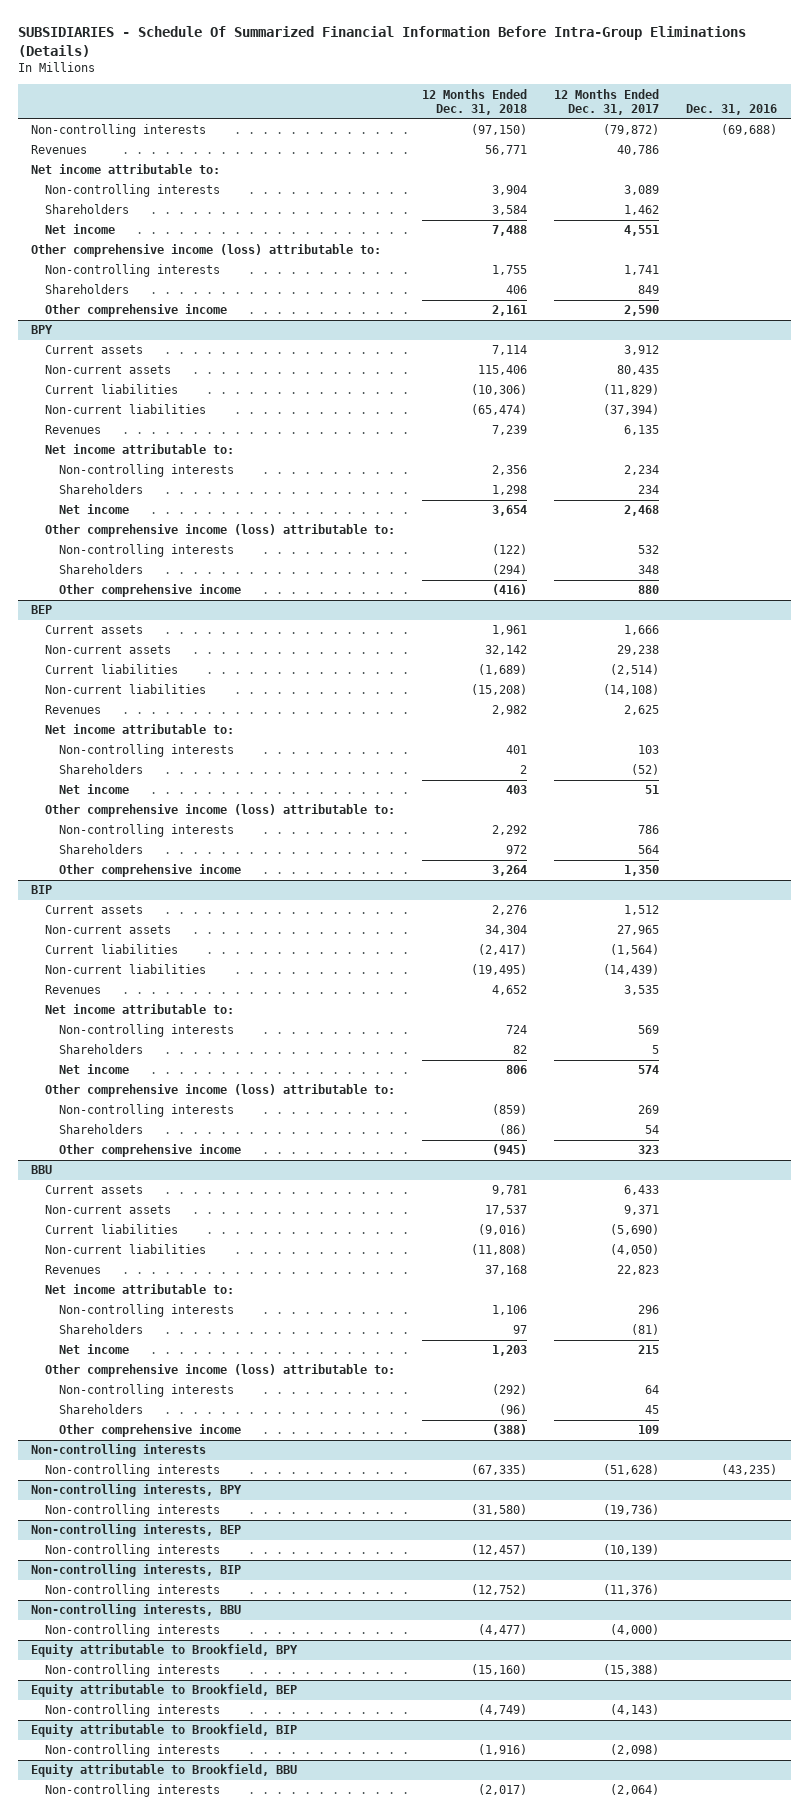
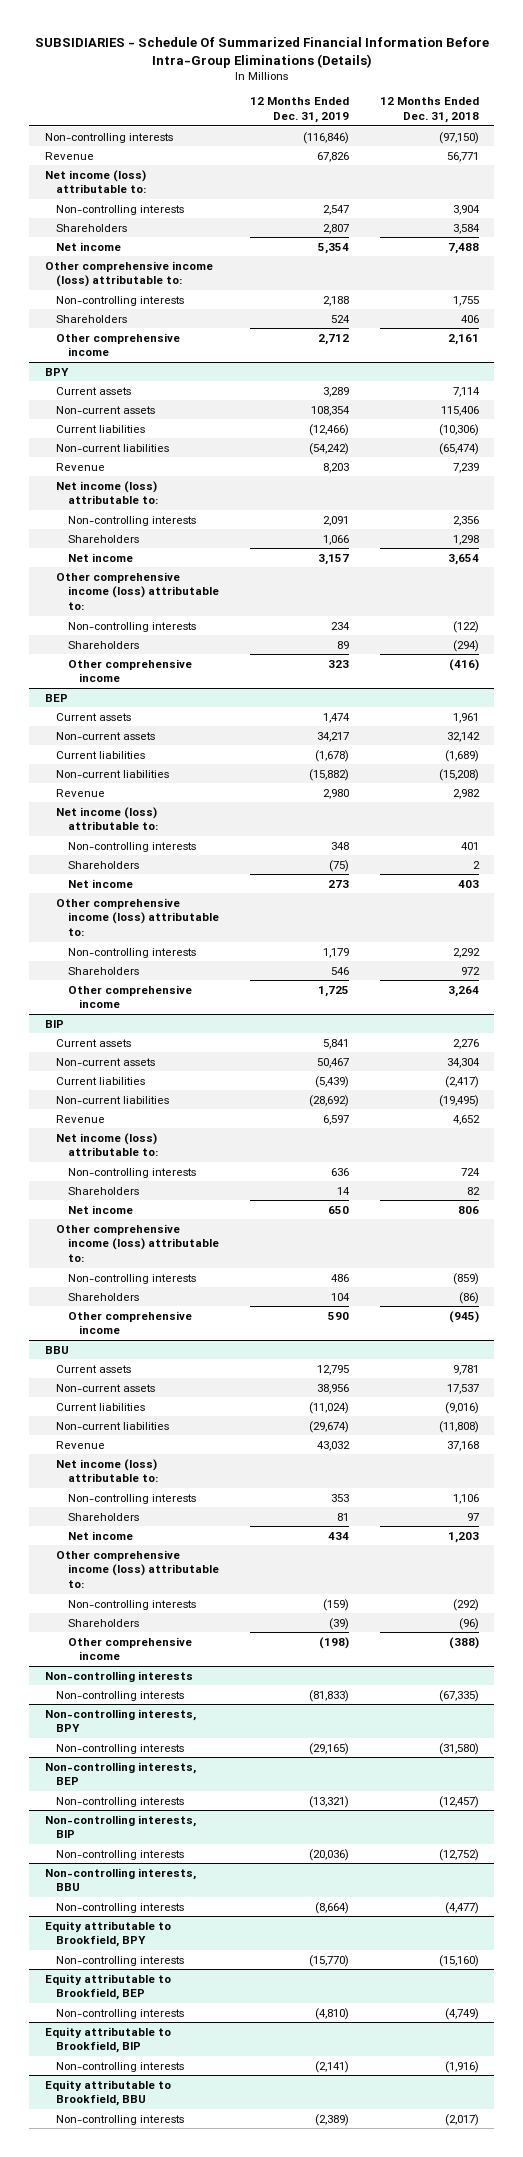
[554,88,660,116] 12 Months Ended Dec. 31, 2017 -> none
[686,104,778,116] Dec. 31, 2016 -> none
none -> [249,97,349,124] 12 Months Ended Dec. 31, 2019
[31,145,88,155] Revenues -> [44,151,94,160] Revenue
[31,164,221,175] Net income attributable to: -> [44,169,147,194] Net income (loss) attributable to:
[45,425,102,435] Revenues -> [56,462,106,471] Revenue
[45,444,235,455] Net income attributable to: -> [56,480,158,505] Net income (loss) attributable to:
[45,705,102,715] Revenues -> [56,788,106,797] Revenue
[45,724,235,735] Net income attributable to: -> [56,806,158,831] Net income (loss) attributable to:
[45,985,102,995] Revenues -> [56,1114,106,1123] Revenue
[45,1004,235,1015] Net income attributable to: -> [56,1132,158,1157] Net income (loss) attributable to:
[45,1265,102,1275] Revenues -> [56,1440,106,1449] Revenue
[45,1284,235,1295] Net income attributable to: -> [56,1458,158,1483] Net income (loss) attributable to:

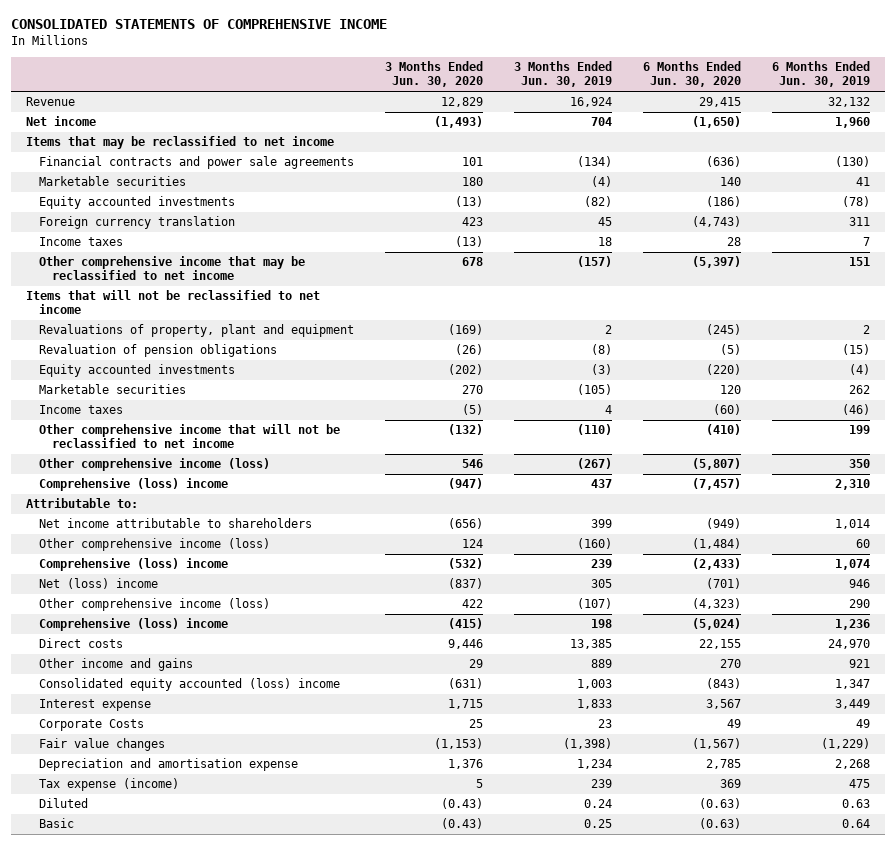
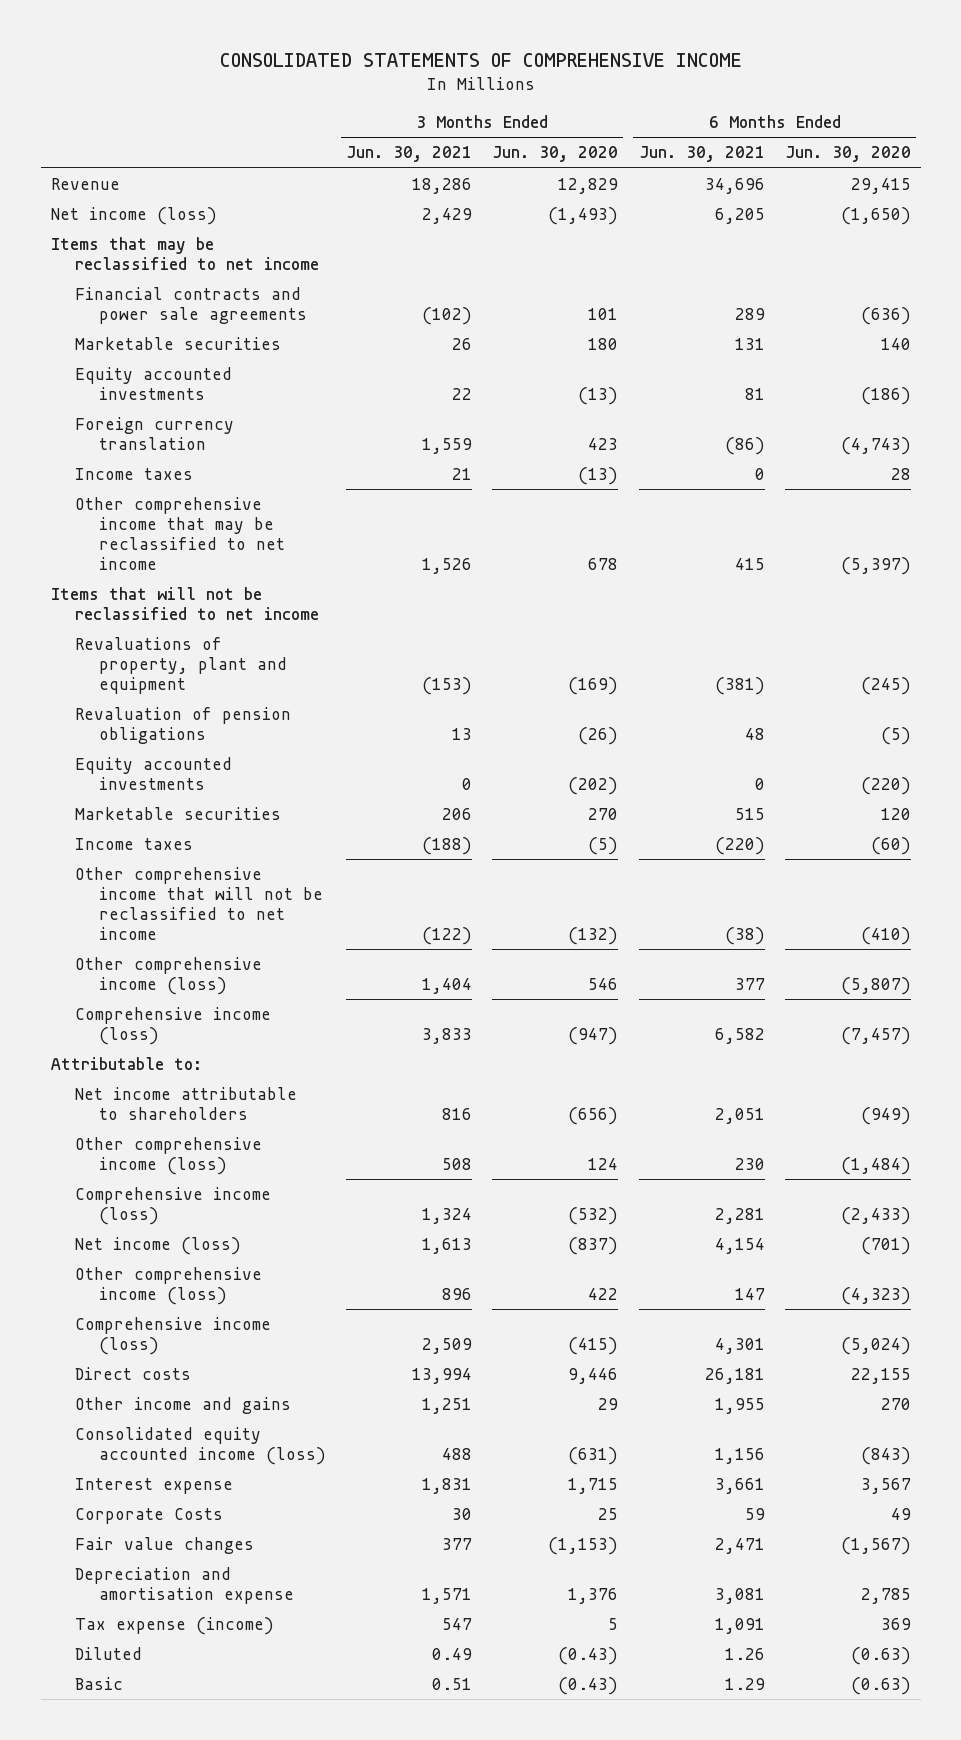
[513,61,612,88] 3 Months Ended Jun. 30, 2019 -> none
[771,61,870,88] 6 Months Ended Jun. 30, 2019 -> none
none -> [346,146,473,163] Jun. 30, 2021
none -> [638,146,765,163] Jun. 30, 2021
[26,116,97,127] Net income -> [50,206,217,225] Net income (loss)
[39,478,229,492] Comprehensive (loss) income -> [74,1006,271,1045] Comprehensive income (loss)
[39,558,229,572] Comprehensive (loss) income -> [74,1186,271,1225] Comprehensive income (loss)
[39,578,159,590] Net (loss) income -> [74,1236,241,1255] Net income (loss)
[39,618,229,632] Comprehensive (loss) income -> [74,1316,271,1355] Comprehensive income (loss)
[39,678,341,692] Consolidated equity accounted (loss) income -> [74,1426,327,1465] Consolidated equity accounted income (loss)

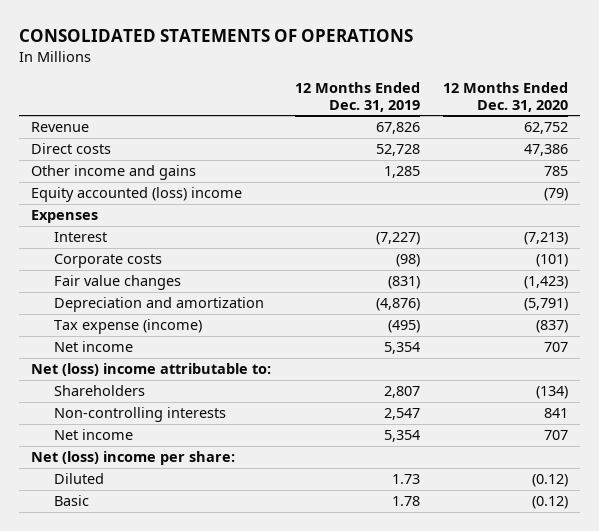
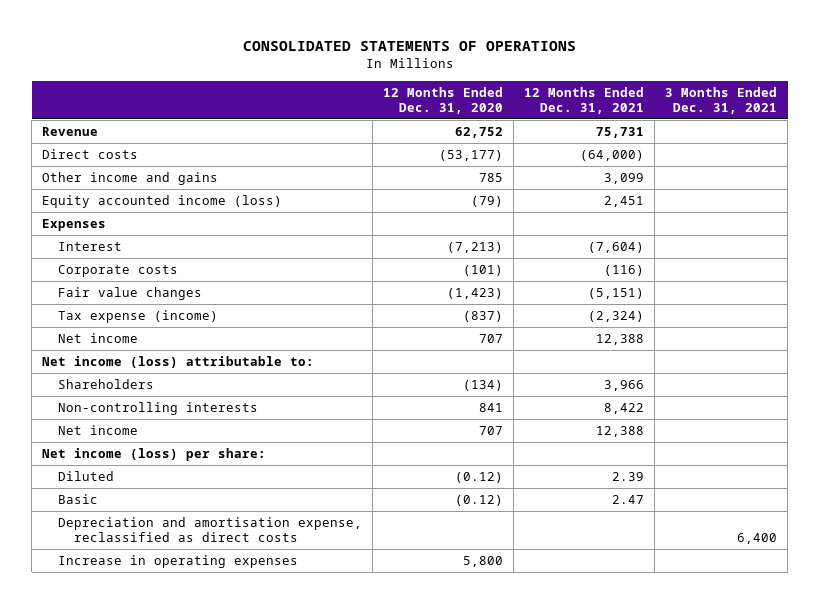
[294,81,420,112] 12 Months Ended Dec. 31, 2019 -> none
none -> [524,87,645,114] 12 Months Ended Dec. 31, 2021
none -> [665,87,778,114] 3 Months Ended Dec. 31, 2021
[524,144,569,157] 47,386 -> [438,150,503,162] (53,177)
[30,187,242,203] Equity accounted (loss) income -> [42,195,283,209] Equity accounted income (loss)
[53,297,264,313] Depreciation and amortization -> none
[30,363,271,377] Net (loss) income attributable to: -> [42,356,315,369] Net income (loss) attributable to:
[30,451,235,466] Net (loss) income per share: -> [42,448,267,462] Net income (loss) per share:
none -> [57,517,362,542] Depreciation and amortisation expense, reclassified as direct costs
none -> [57,555,298,569] Increase in operating expenses

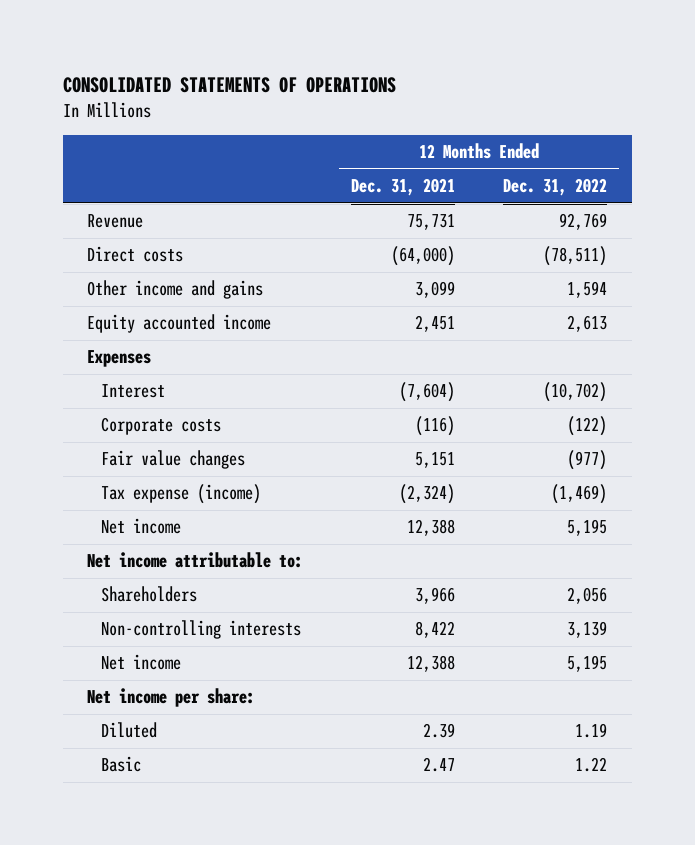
[382,87,503,114] 12 Months Ended Dec. 31, 2020 -> none
[665,87,778,114] 3 Months Ended Dec. 31, 2021 -> none
none -> [503,178,608,197] Dec. 31, 2022
[42,195,283,209] Equity accounted income (loss) -> [87,314,272,334] Equity accounted income
[588,288,645,300] (5,151) -> [415,452,456,469] 5,151
[42,356,315,369] Net income (loss) attributable to: -> [87,552,304,569] Net income attributable to:
[42,448,267,462] Net income (loss) per share: -> [87,688,256,708] Net income per share:
[57,517,362,542] Depreciation and amortisation expense, reclassified as direct costs -> none
[57,555,298,569] Increase in operating expenses -> none

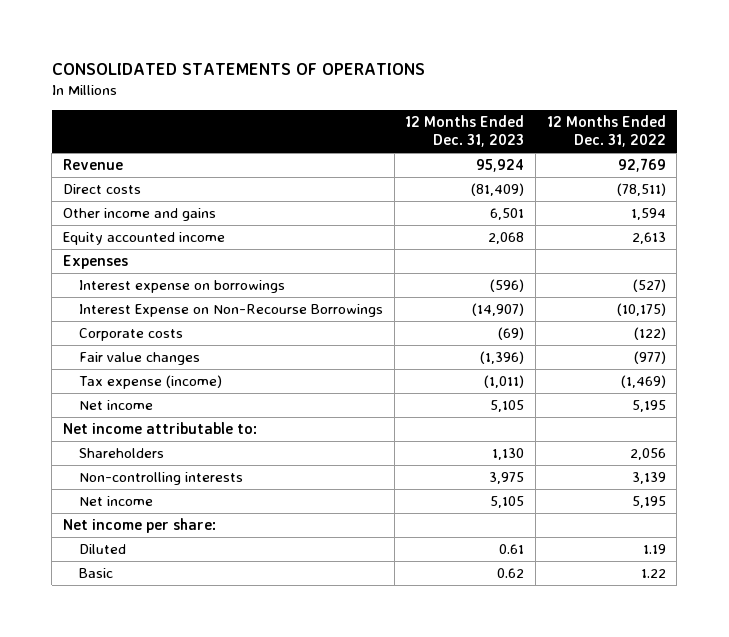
[351,178,456,197] Dec. 31, 2021 -> none
none -> [405,115,525,148] 12 Months Ended Dec. 31, 2023
[101,384,166,399] Interest -> none
none -> [78,280,285,294] Interest expense on borrowings
none -> [78,304,383,318] Interest Expense on Non-Recourse Borrowings

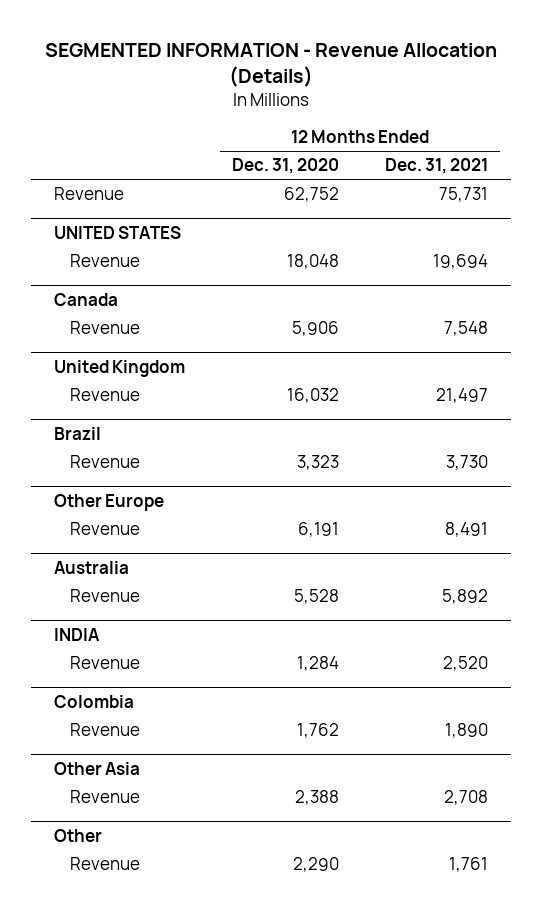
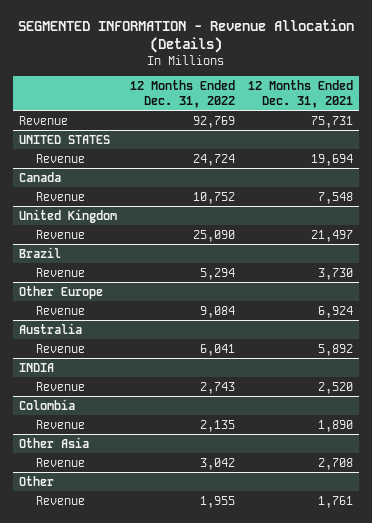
[231,158,339,175] Dec. 31, 2020 -> none
none -> [129,80,235,108] 12 Months Ended Dec. 31, 2022
[445,522,489,538] 8,491 -> [317,305,353,318] 6,924

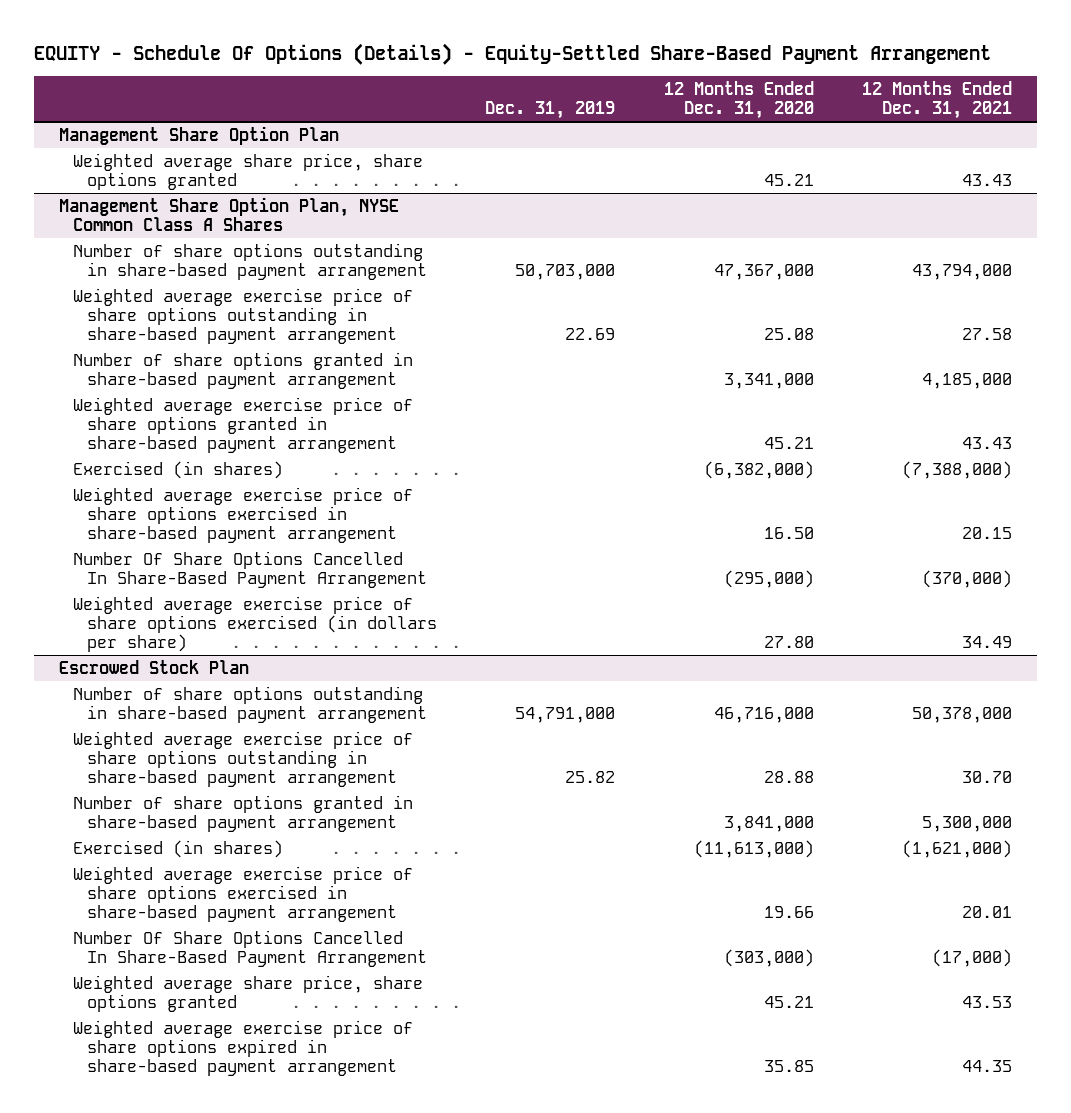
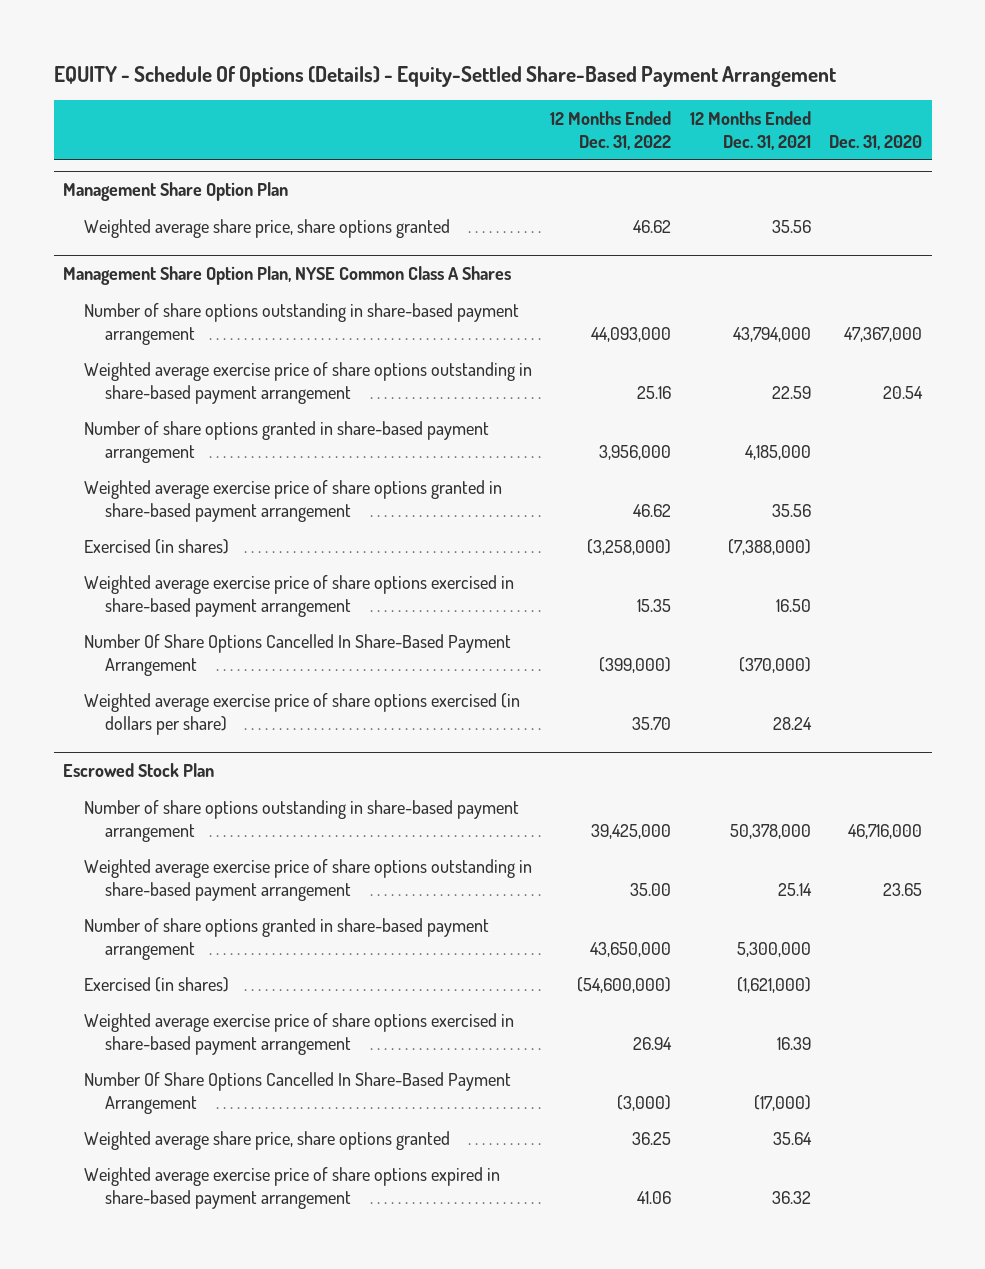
[485,101,616,120] Dec. 31, 2019 -> none
[663,80,814,120] 12 Months Ended Dec. 31, 2020 -> none
none -> [550,110,672,150] 12 Months Ended Dec. 31, 2022
none -> [829,134,923,150] Dec. 31, 2020
[962,173,1013,186] 43.43 -> [771,219,811,233] 35.56
[962,328,1013,341] 27.58 -> [771,385,811,399] 22.59
[962,437,1013,450] 43.43 -> [771,503,811,517] 35.56
[962,527,1013,540] 20.15 -> [775,598,811,612] 16.50
[962,636,1013,649] 34.49 -> [772,716,812,730] 28.24
[962,771,1013,784] 30.70 -> [777,882,812,896] 25.14
[962,906,1013,919] 20.01 -> [776,1036,811,1050] 16.39
[962,995,1013,1008] 43.53 -> [772,1131,812,1145] 35.64
[962,1060,1013,1073] 44.35 -> [771,1190,811,1204] 36.32

